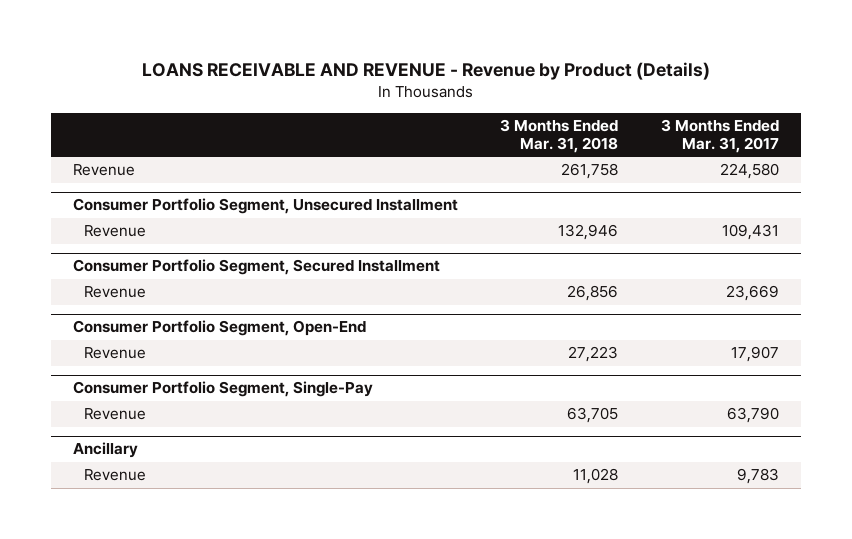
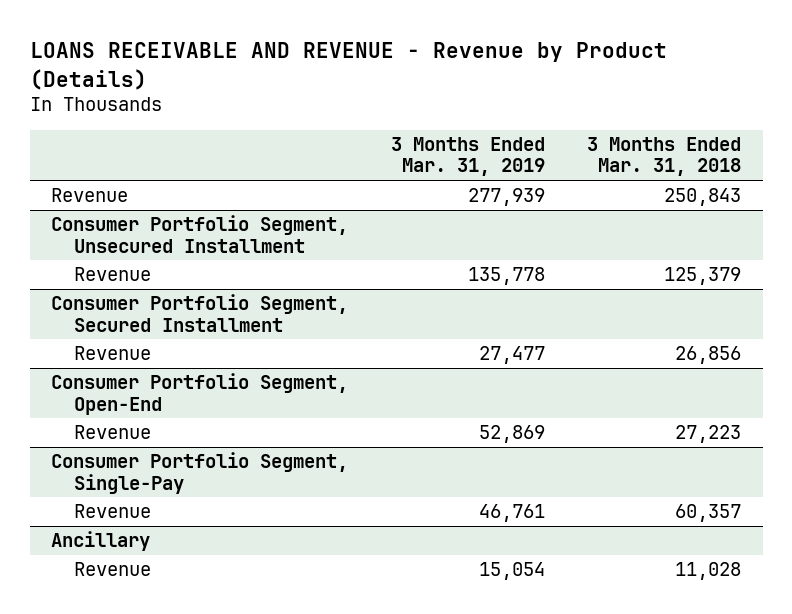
[661,118,780,154] 3 Months Ended Mar. 31, 2017 -> none
none -> [390,137,545,177] 3 Months Ended Mar. 31, 2019
[561,163,619,180] 261,758 -> [664,188,742,207] 250,843
[558,224,619,241] 132,946 -> [664,267,742,286] 125,379
[567,407,619,424] 63,705 -> [675,504,742,523] 60,357

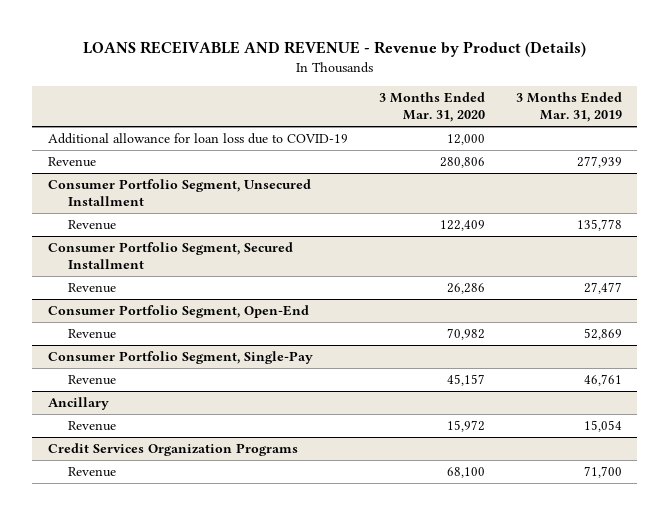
[587,137,742,177] 3 Months Ended Mar. 31, 2018 -> none
none -> [378,91,485,122] 3 Months Ended Mar. 31, 2020
none -> [47,133,348,145] Additional allowance for loan loss due to COVID-19
none -> [47,443,298,457] Credit Services Organization Programs
none -> [68,467,117,478] Revenue

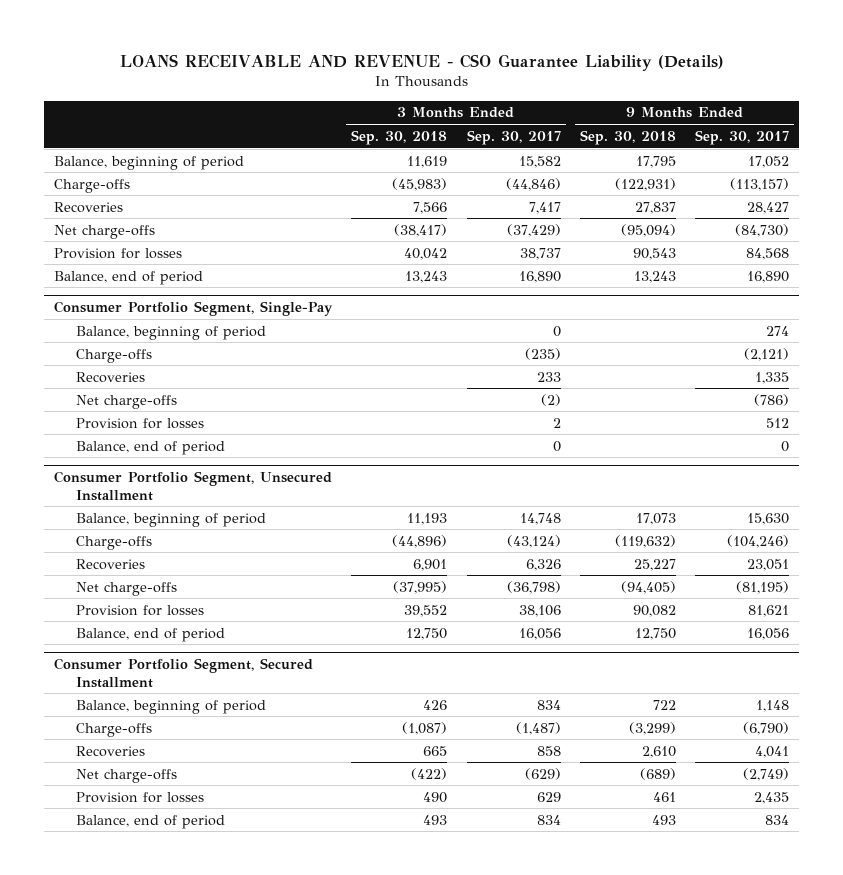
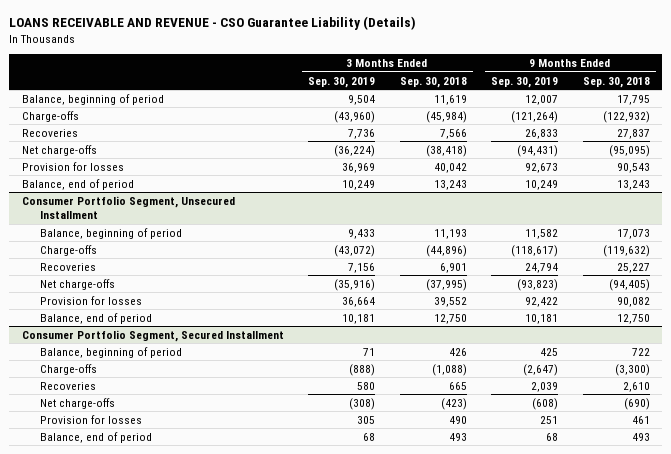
[466,129,561,145] Sep. 30, 2017 -> none
[695,129,790,145] Sep. 30, 2017 -> none
none -> [308,76,376,88] Sep. 30, 2019
none -> [491,76,559,88] Sep. 30, 2019
[392,177,448,191] (45,983) -> [425,110,467,123] (45,984)
[615,177,677,191] (122,931) -> [602,110,650,123] (122,932)
[394,223,448,237] (38,417) -> [425,144,467,157] (38,418)
[621,223,677,237] (95,094) -> [608,144,650,157] (95,095)
[53,301,333,317] Consumer Portfolio Segment, Single-Pay -> none
[76,325,267,340] Balance, beginning of period -> none
[76,348,153,363] Charge-offs -> none
[76,371,146,383] Recoveries -> none
[76,394,178,409] Net charge-offs -> none
[76,417,205,429] Provision for losses -> none
[76,440,226,455] Balance, end of period -> none
[402,721,448,735] (1,087) -> [431,363,467,376] (1,088)
[629,721,677,735] (3,299) -> [614,363,650,376] (3,300)
[411,767,448,780] (422) -> [440,397,467,410] (423)
[640,767,677,780] (689) -> [623,397,650,410] (690)

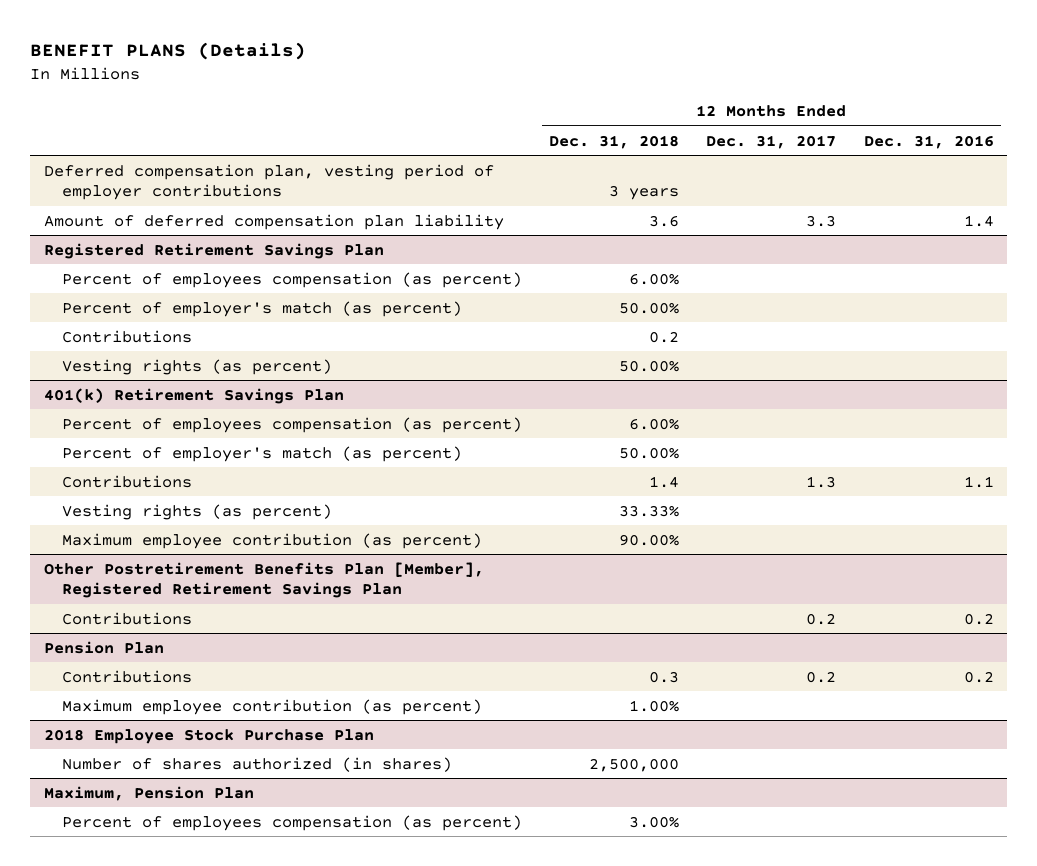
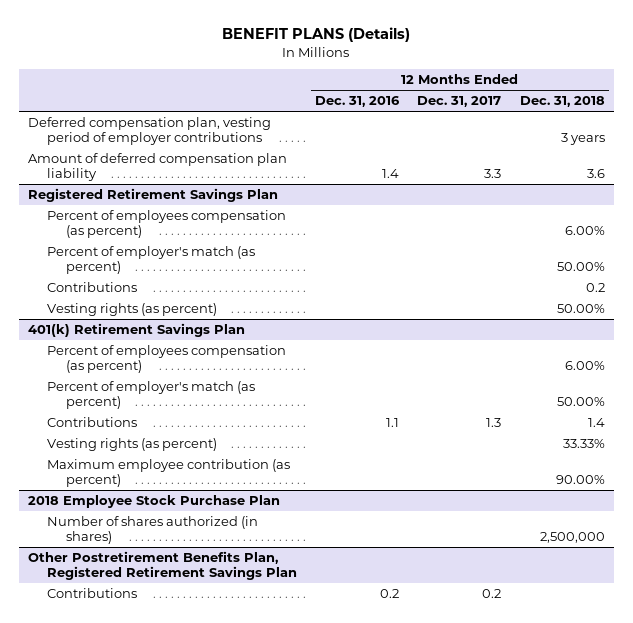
[43,561,484,599] Other Postretirement Benefits Plan [Member], Registered Retirement Savings Plan -> none
[61,611,192,625] Contributions -> none
[43,640,164,654] Pension Plan -> none
[61,669,192,683] Contributions -> none
[61,698,482,715] Maximum employee contribution (as percent) -> none
[43,785,254,801] Maximum, Pension Plan -> none
[61,814,522,831] Percent of employees compensation (as percent) -> none
none -> [28,551,298,581] Other Postretirement Benefits Plan, Registered Retirement Savings Plan
none -> [47,588,138,599] Contributions

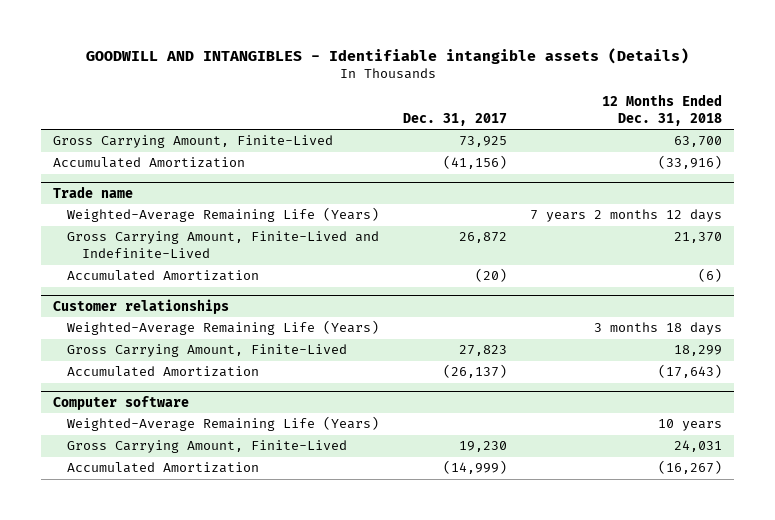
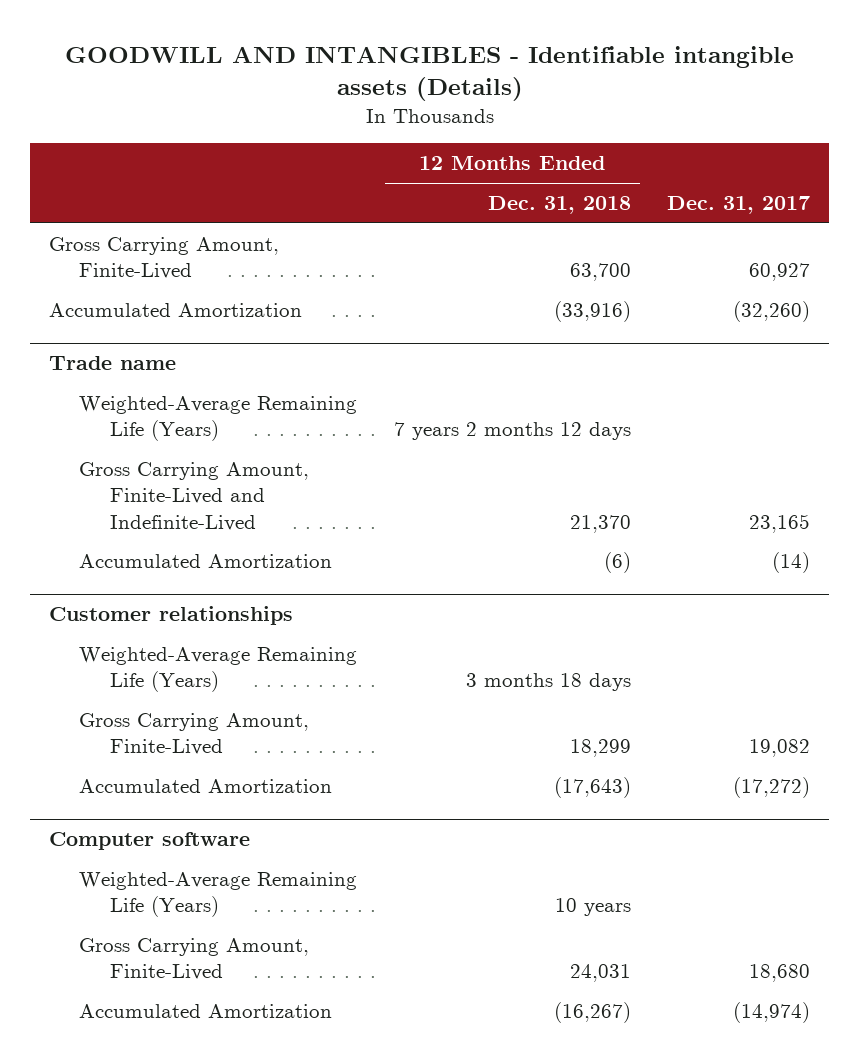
[458,136,507,148] 73,925 -> [749,263,811,282] 60,927
[442,155,507,170] (41,156) -> [733,300,811,322] (32,260)
[458,232,507,244] 26,872 -> [749,513,811,533] 23,165
[474,268,507,283] (20) -> [772,551,811,573] (14)
[458,345,507,357] 27,823 -> [749,739,811,758] 19,082
[442,364,507,379] (26,137) -> [733,776,811,798] (17,272)
[458,441,507,453] 19,230 -> [749,964,811,983] 18,680
[442,460,507,475] (14,999) -> [733,1001,811,1023] (14,974)

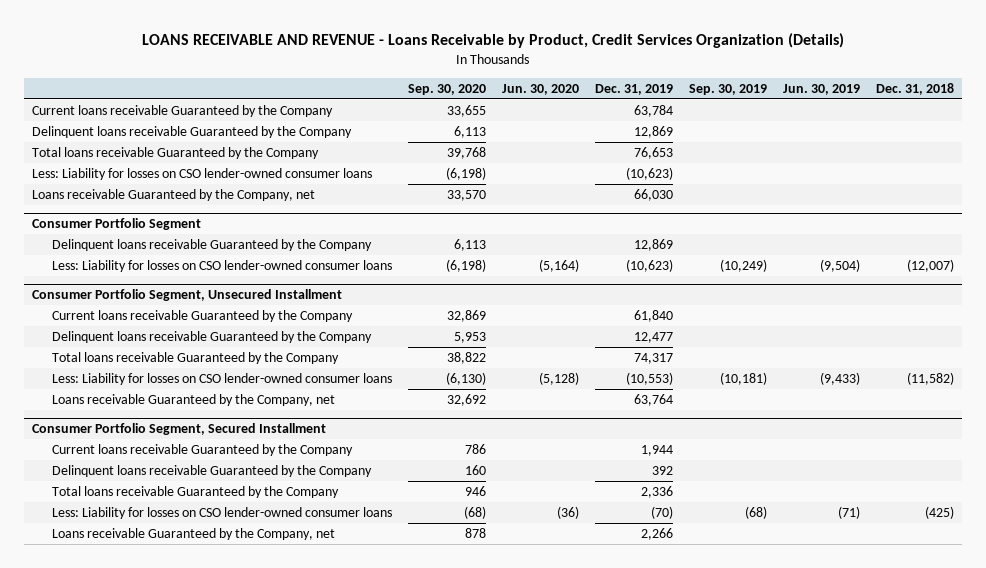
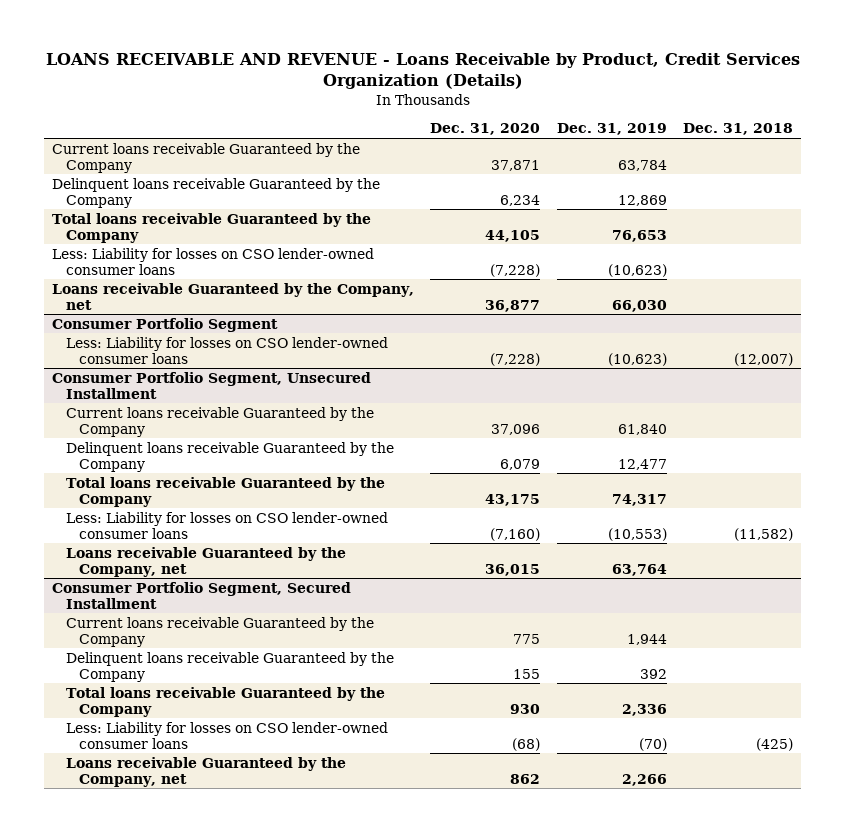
[407,83,486,95] Sep. 30, 2020 -> none
[502,83,580,95] Jun. 30, 2020 -> none
[689,83,768,95] Sep. 30, 2019 -> none
[783,83,861,95] Jun. 30, 2019 -> none
none -> [430,123,541,136] Dec. 31, 2020
[51,238,372,251] Delinquent loans receivable Guaranteed by the Company -> none

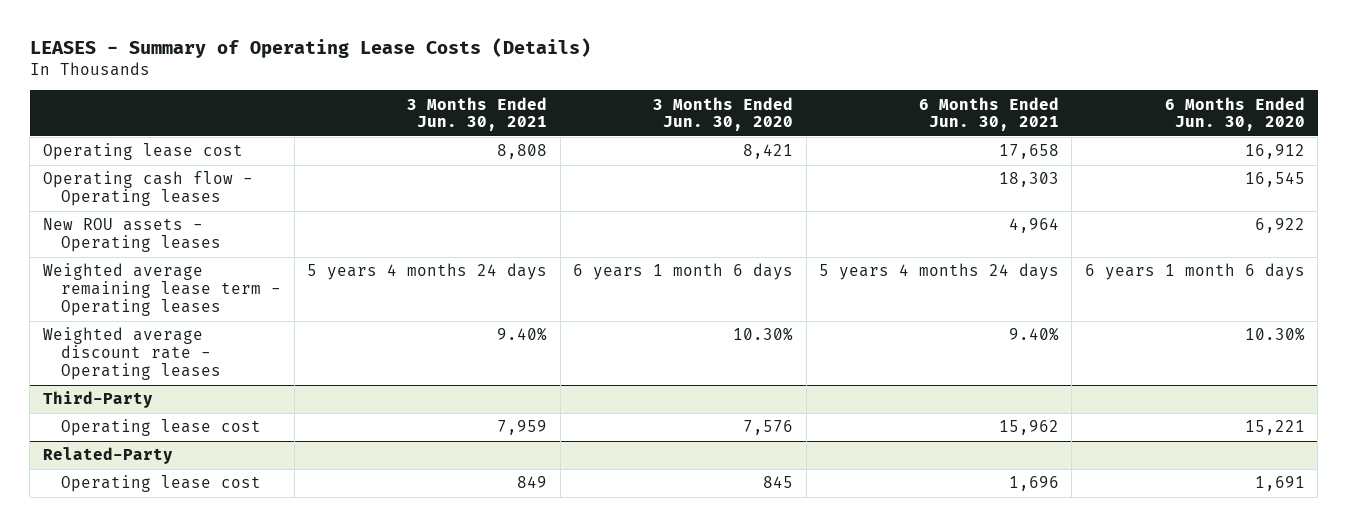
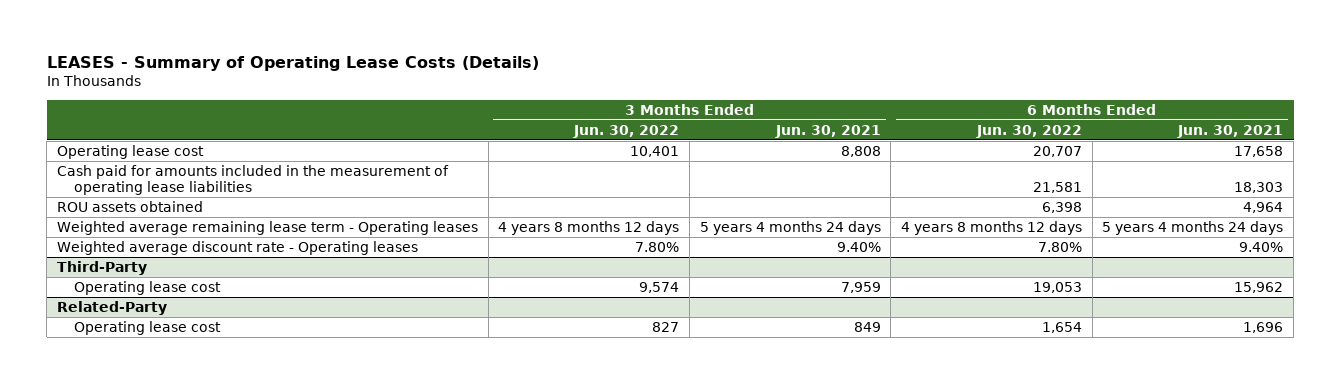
[653,96,794,132] 3 Months Ended Jun. 30, 2020 -> none
[1164,96,1305,132] 6 Months Ended Jun. 30, 2020 -> none
none -> [573,124,680,138] Jun. 30, 2022
none -> [976,124,1083,138] Jun. 30, 2022
[42,171,253,207] Operating cash flow - Operating leases -> [57,164,450,195] Cash paid for amounts included in the measurement of operating lease liabilities
[42,218,222,253] New ROU assets - Operating leases -> [57,200,204,212] ROU assets obtained

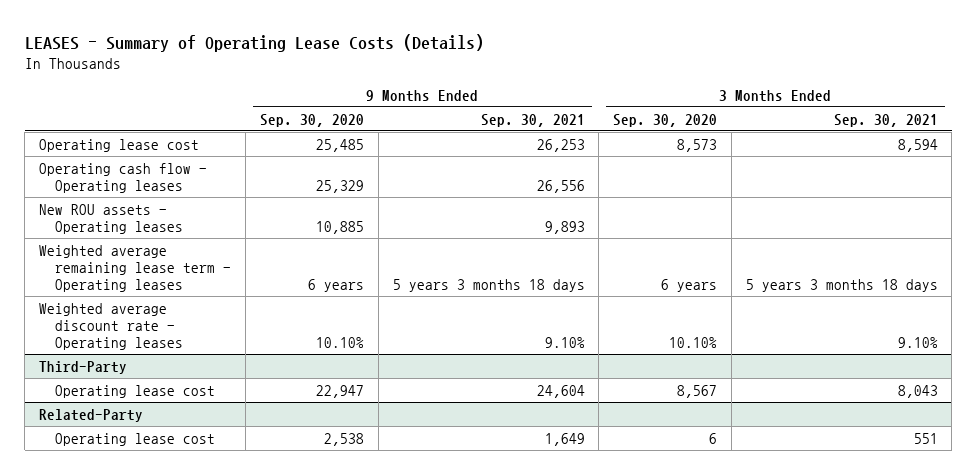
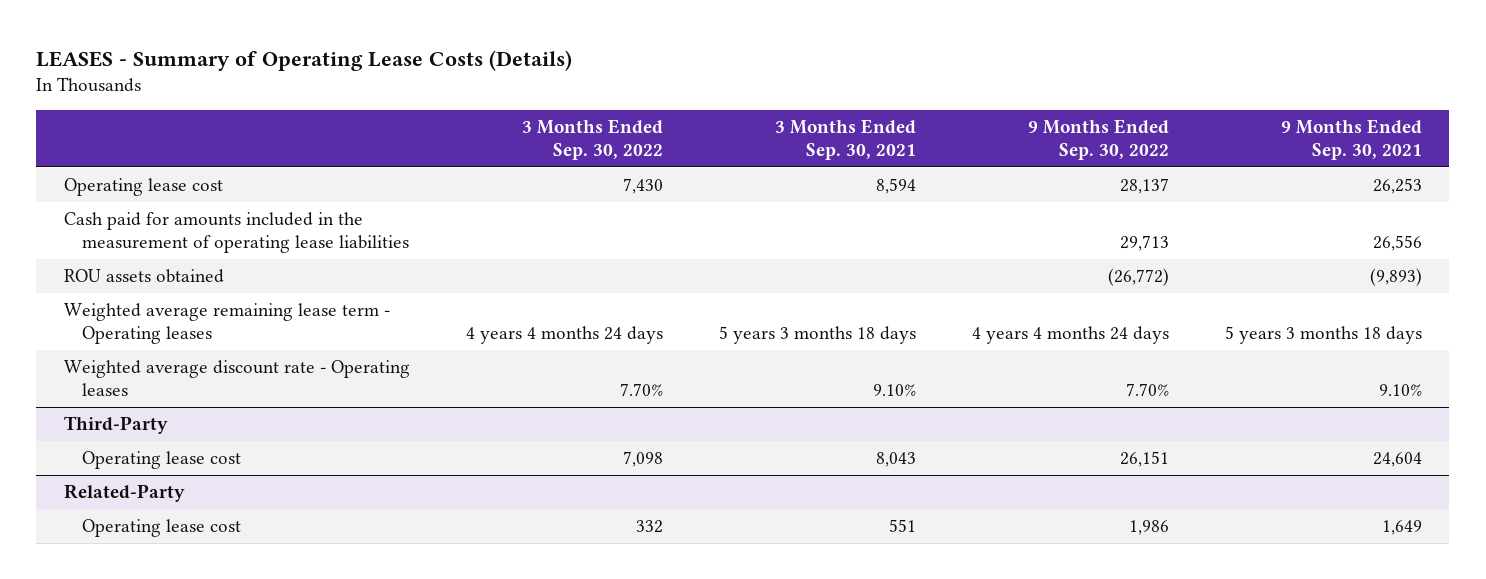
[259,113,364,127] Sep. 30, 2020 -> none
[613,113,718,127] Sep. 30, 2020 -> none
none -> [521,119,663,161] 3 Months Ended Sep. 30, 2022
none -> [1027,119,1169,161] 9 Months Ended Sep. 30, 2022
[38,162,207,194] Operating cash flow - Operating leases -> [64,212,410,254] Cash paid for amounts included in the measurement of operating lease liabilities
[38,203,184,235] New ROU assets - Operating leases -> [64,269,225,284] ROU assets obtained
[544,221,585,235] 9,893 -> [1369,268,1422,287] (9,893)

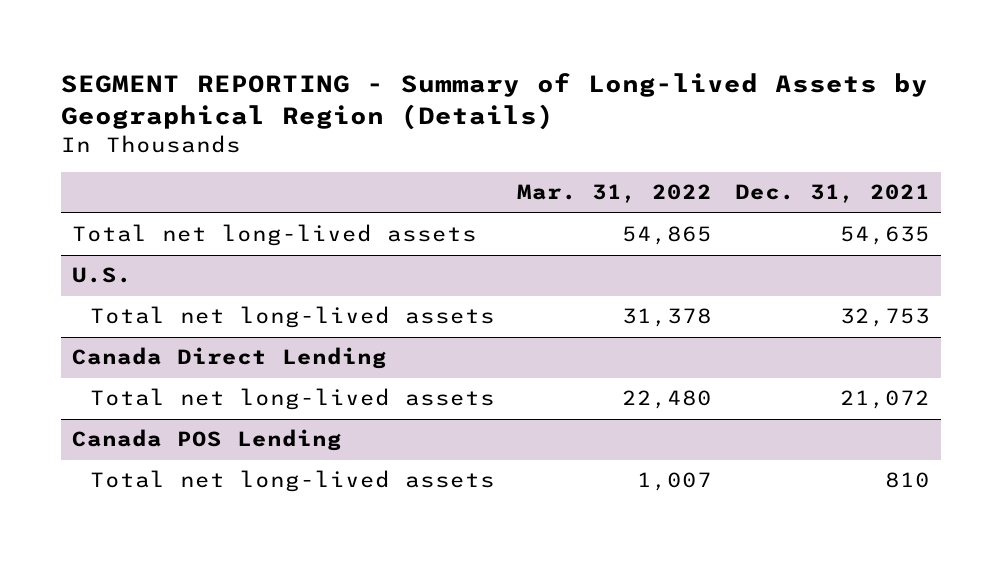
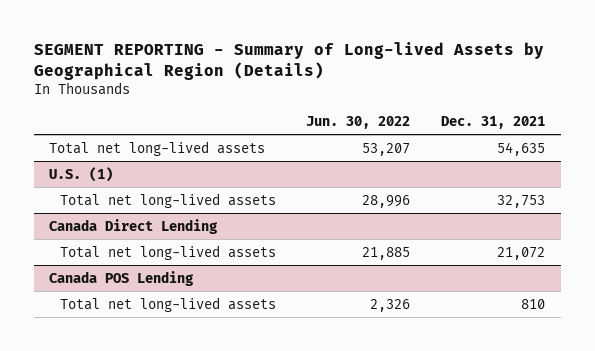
[517,184,713,204] Mar. 31, 2022 -> none
none -> [306,115,411,129] Jun. 30, 2022
[71,267,132,284] U.S. -> [49,166,114,182] U.S. (1)

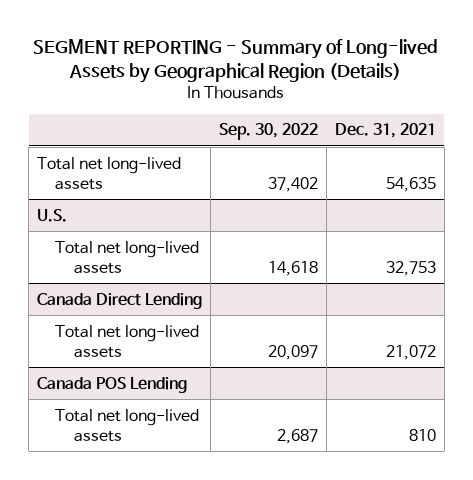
[306,115,411,129] Jun. 30, 2022 -> none
none -> [218,123,318,141] Sep. 30, 2022
[49,166,114,182] U.S. (1) -> [37,208,68,222] U.S.

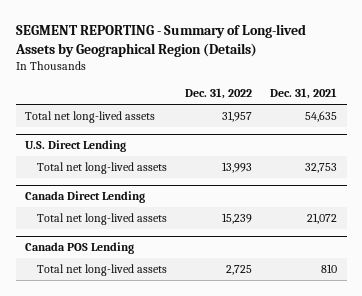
[218,123,318,141] Sep. 30, 2022 -> none
none -> [184,88,252,100] Dec. 31, 2022
[37,208,68,222] U.S. -> [25,140,127,153] U.S. Direct Lending

